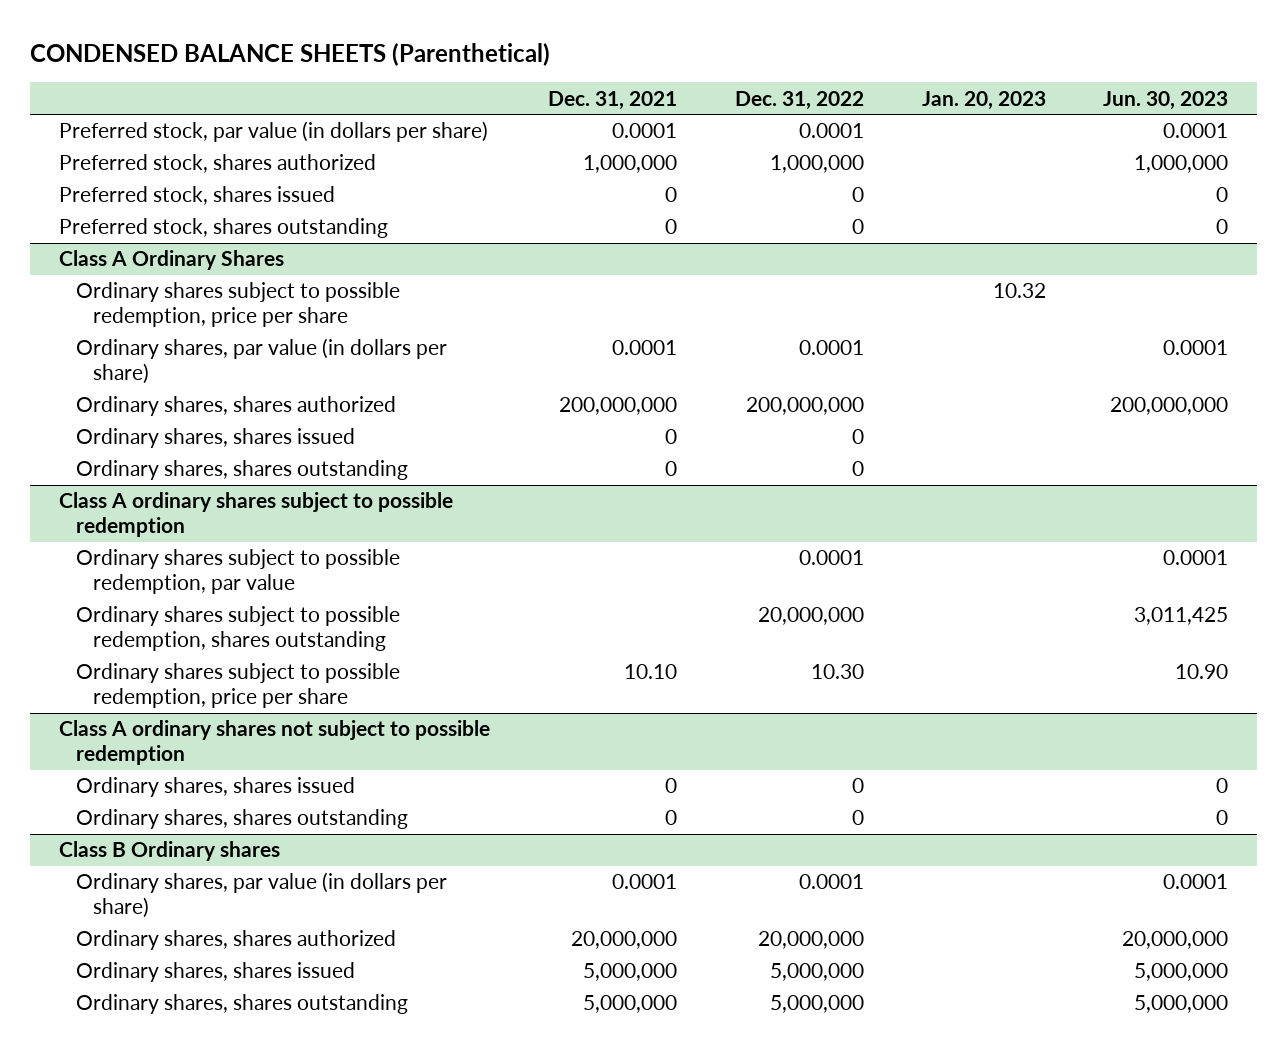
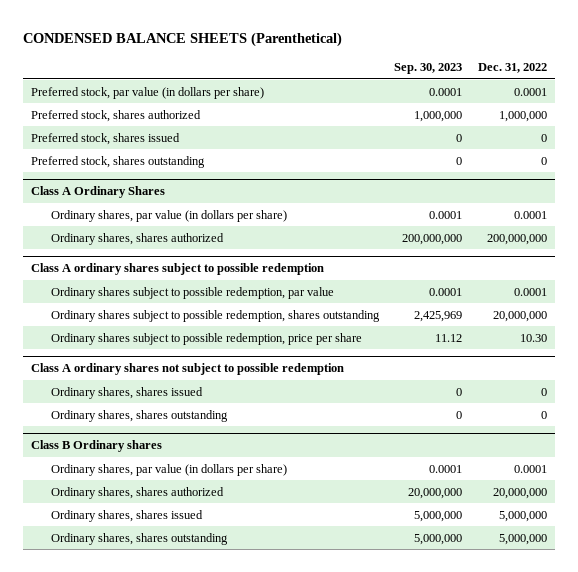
[547,90,677,110] Dec. 31, 2021 -> none
[921,90,1046,110] Jan. 20, 2023 -> none
[1103,90,1229,110] Jun. 30, 2023 -> none
none -> [394,62,463,74] Sep. 30, 2023
[75,282,400,328] Ordinary shares subject to possible redemption, price per share -> none
[75,428,355,449] Ordinary shares, shares issued -> none
[75,460,408,481] Ordinary shares, shares outstanding -> none

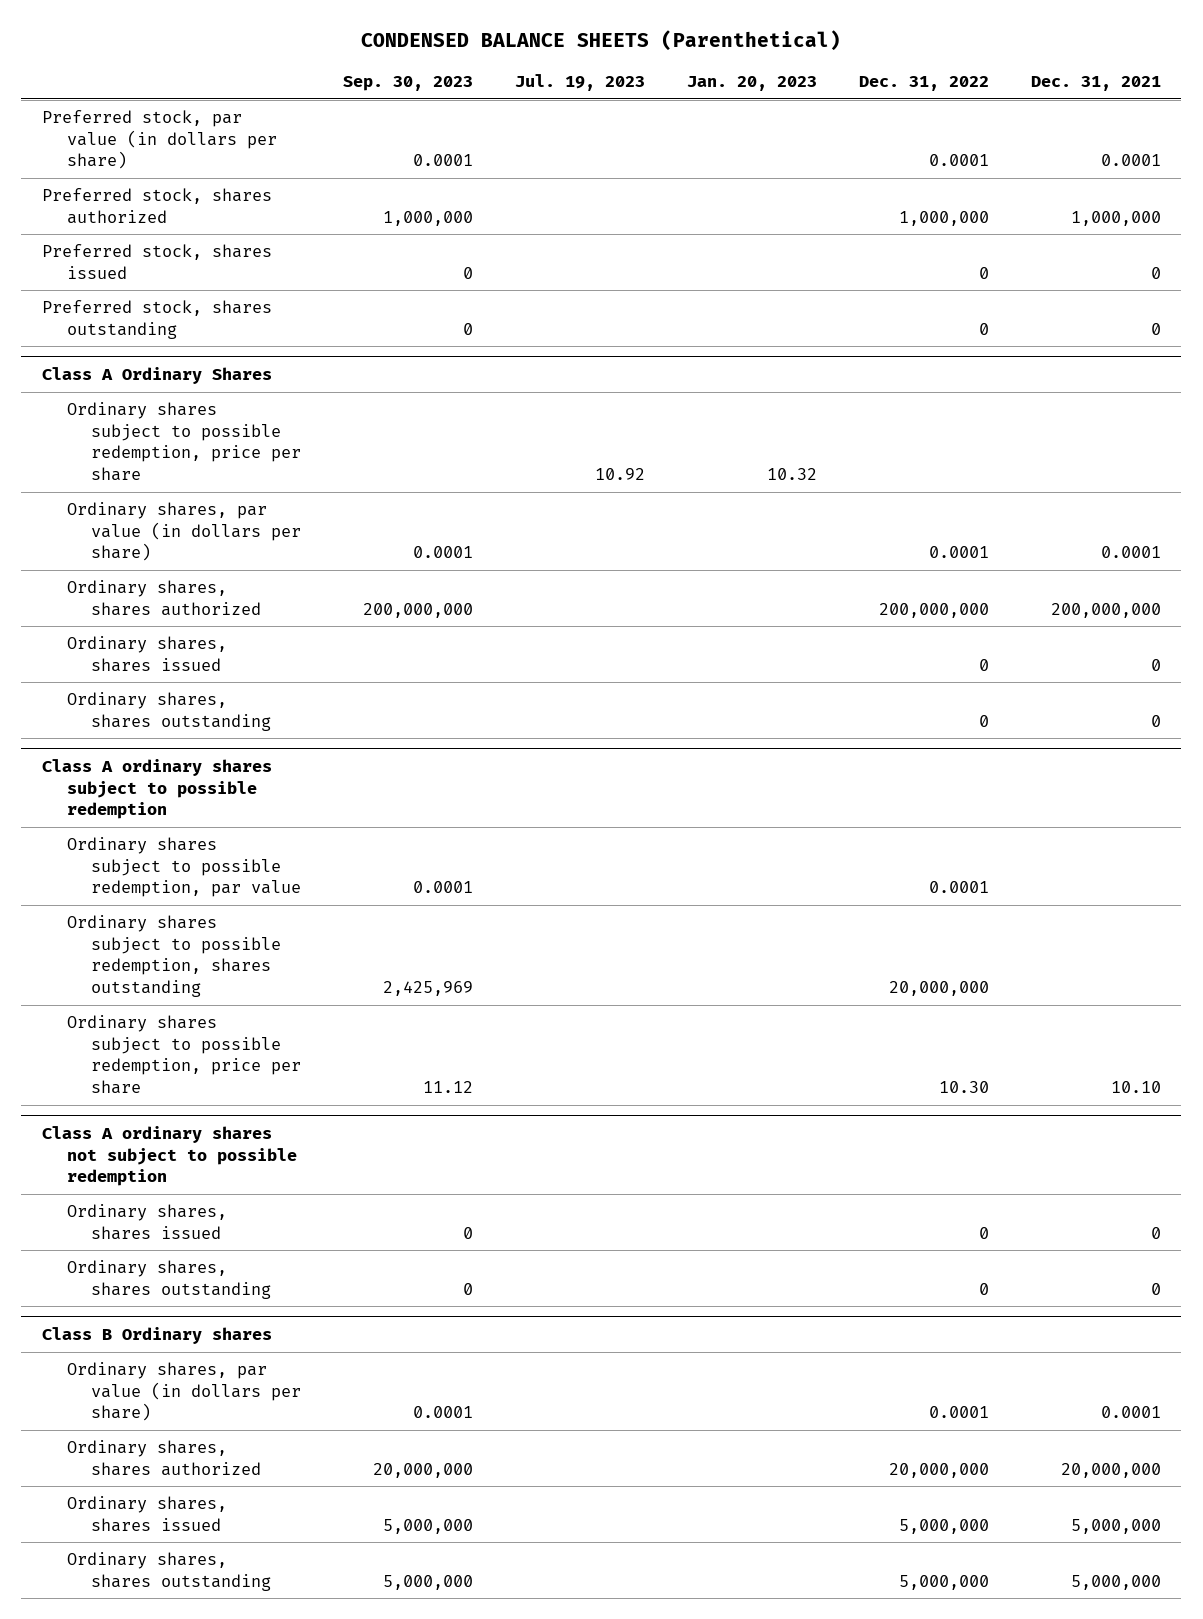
none -> [514,74,645,92] Jul. 19, 2023
none -> [686,76,817,92] Jan. 20, 2023
none -> [1030,76,1161,92] Dec. 31, 2021
none -> [66,402,302,481] Ordinary shares subject to possible redemption, price per share
none -> [66,636,227,672] Ordinary shares, shares issued
none -> [66,692,272,731] Ordinary shares, shares outstanding

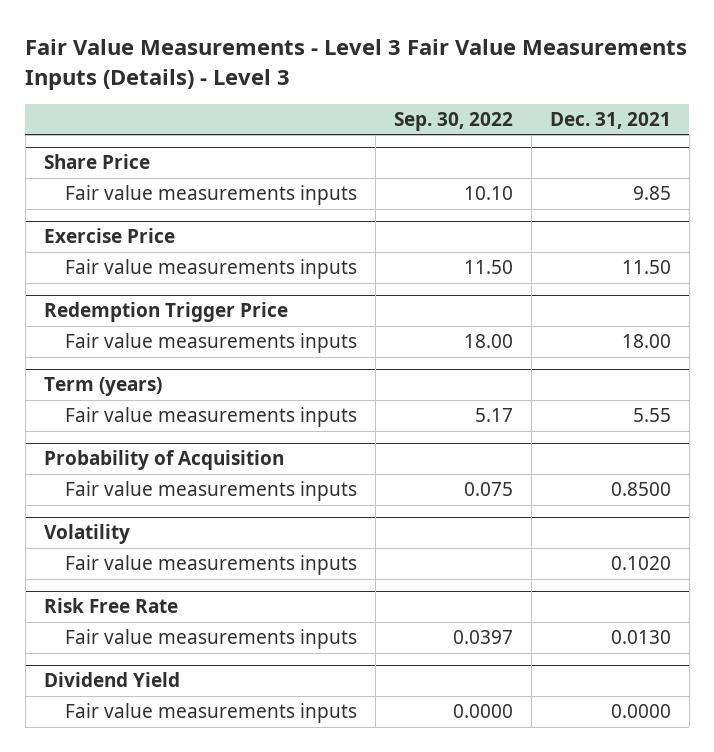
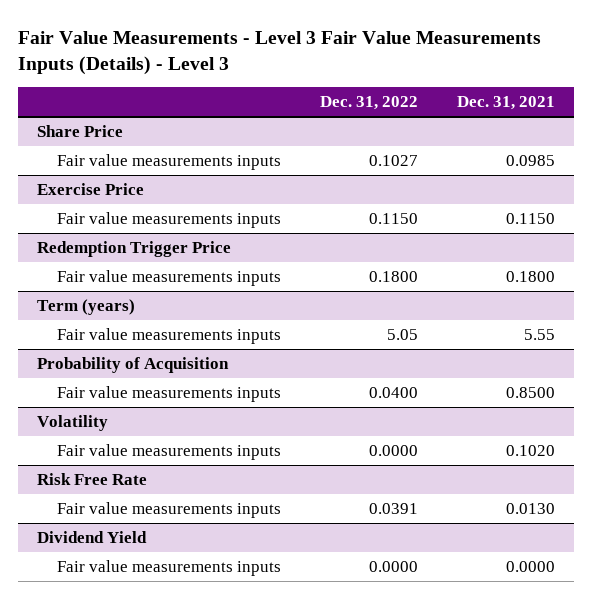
[393,111,513,131] Sep. 30, 2022 -> none
none -> [319,96,418,111] Dec. 31, 2022
[632,186,671,201] 9.85 -> [505,154,555,166] 0.0985
[621,260,671,275] 11.50 -> [505,212,555,224] 0.1150
[621,334,671,349] 18.00 -> [505,270,555,282] 0.1800

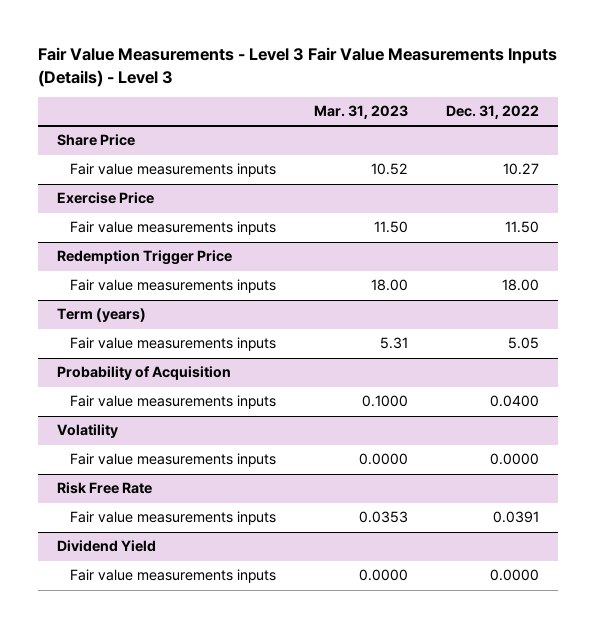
[456,96,555,111] Dec. 31, 2021 -> none
none -> [313,105,408,120] Mar. 31, 2023
[368,154,418,166] 0.1027 -> [502,163,539,176] 10.27
[368,212,418,224] 0.1150 -> [504,221,539,234] 11.50
[368,270,418,282] 0.1800 -> [501,279,539,292] 18.00

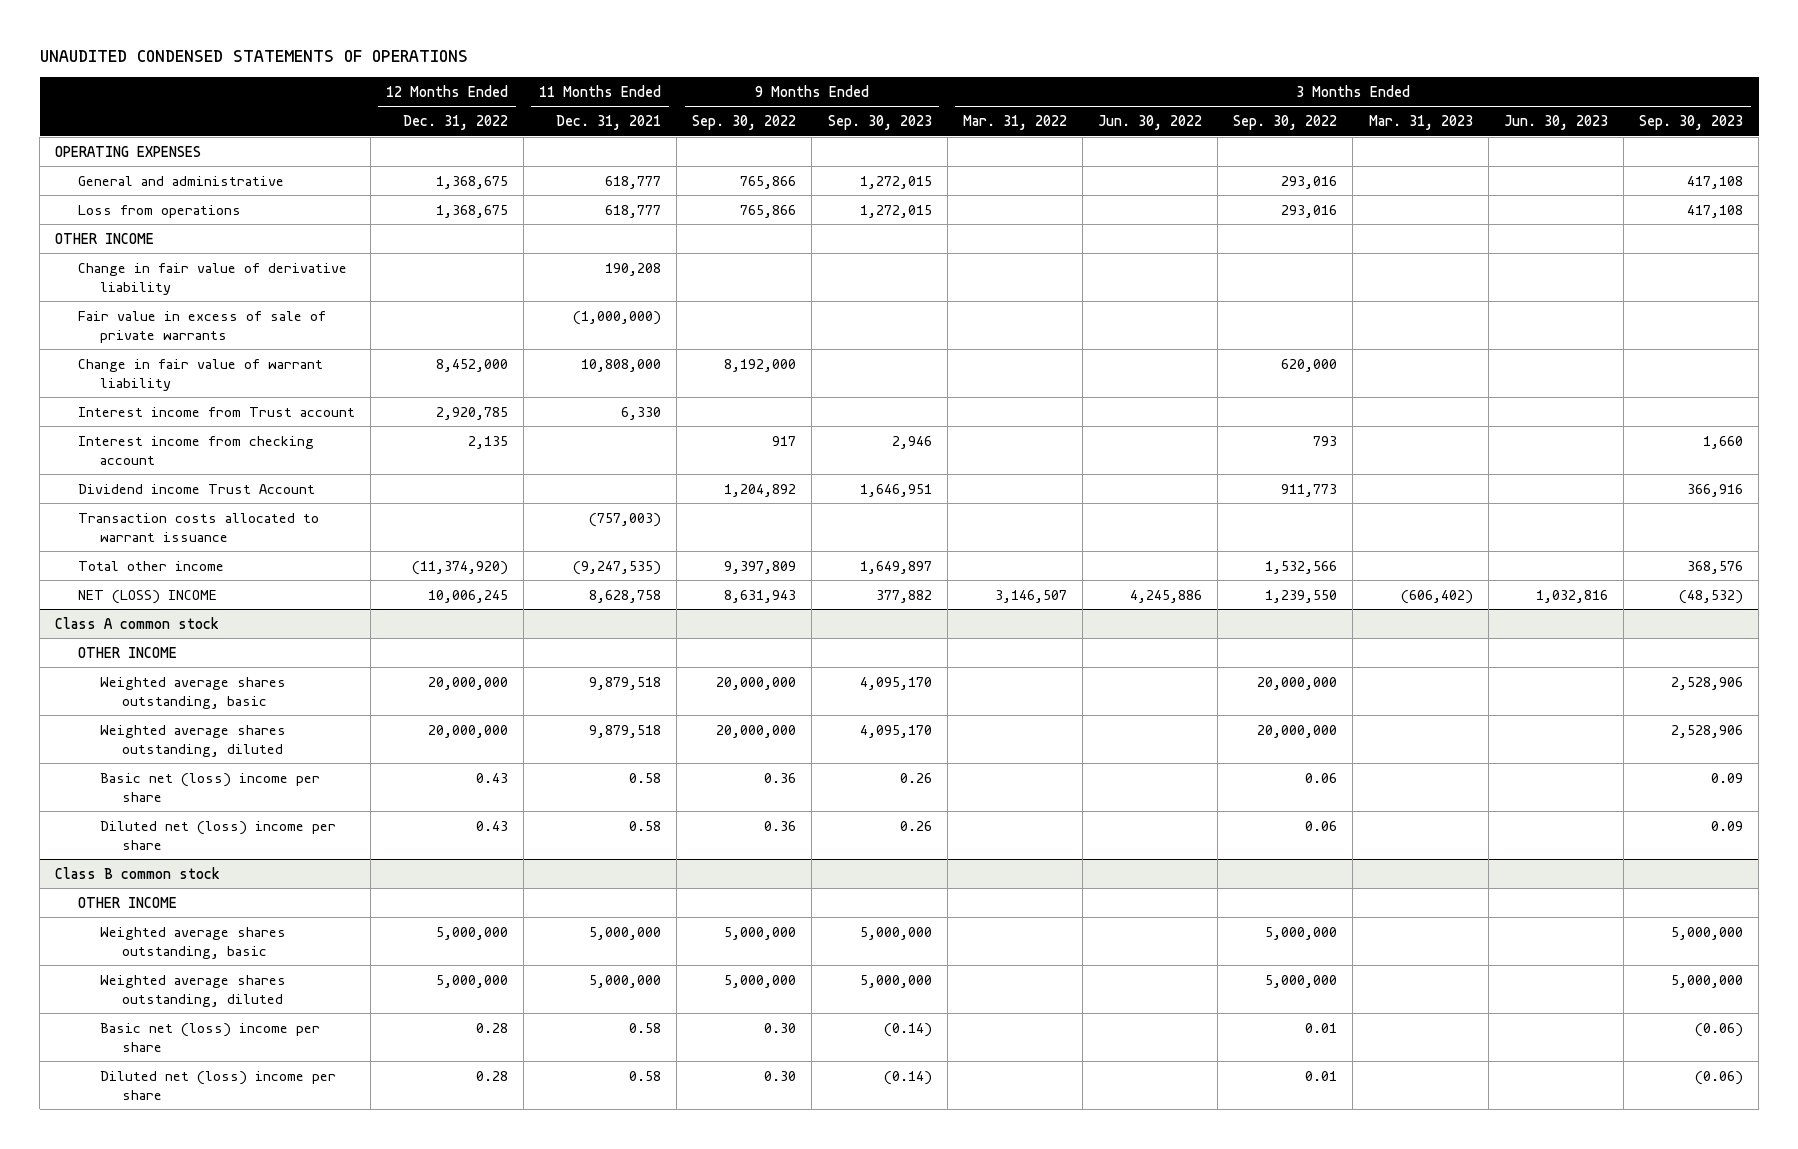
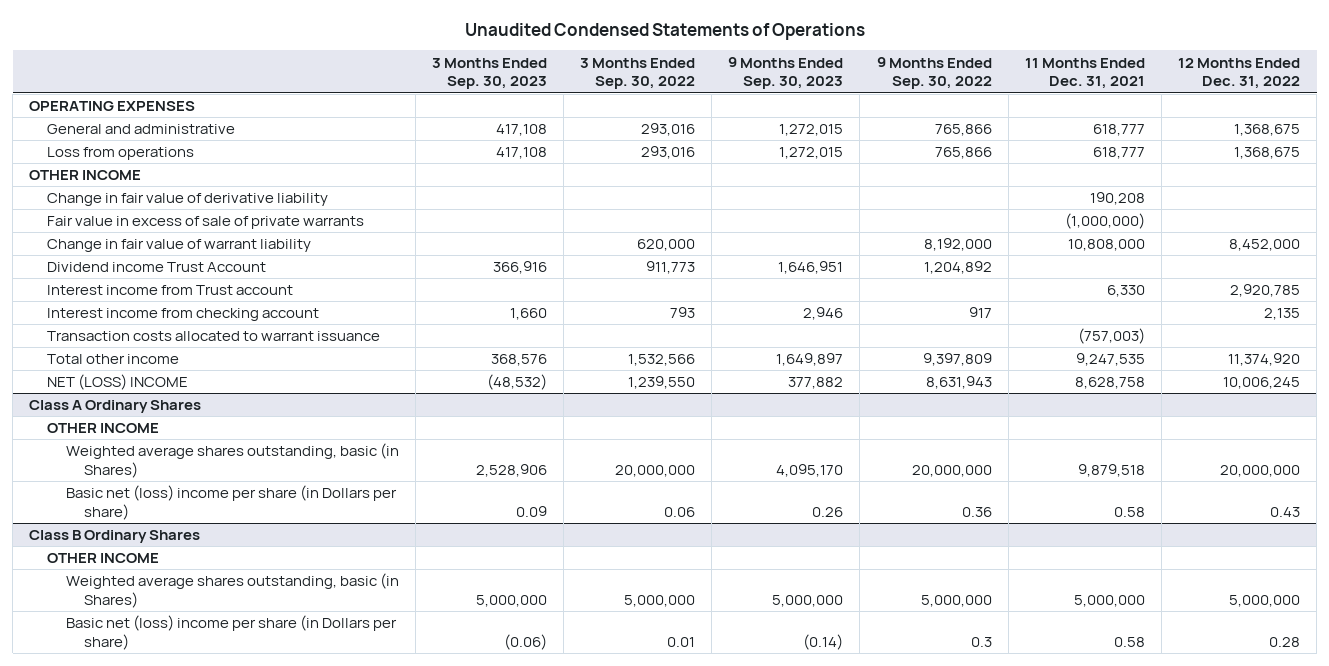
[39,50,468,63] UNAUDITED CONDENSED STATEMENTS OF OPERATIONS -> [464,22,865,40] Unaudited Condensed Statements of Operations
[962,115,1067,131] Mar. 31, 2022 -> none
[1098,115,1203,131] Jun. 30, 2022 -> none
[1368,115,1473,131] Mar. 31, 2023 -> none
[1503,115,1608,131] Jun. 30, 2023 -> none
[77,483,315,494] Dividend income Trust Account -> [47,262,267,273] Dividend income Trust Account
[411,560,508,575] (11,374,920) -> [1228,353,1301,367] 11,374,920
[573,560,662,575] (9,247,535) -> [1075,353,1145,367] 9,247,535
[55,616,220,629] Class A common stock -> [29,400,202,414] Class A Ordinary Shares
[99,724,286,757] Weighted average shares outstanding, diluted -> none
[99,820,336,850] Diluted net (loss) income per share -> none
[99,676,286,709] Weighted average shares outstanding, basic -> [65,443,399,478] Weighted average shares outstanding, basic (in Shares)
[99,772,320,802] Basic net (loss) income per share -> [65,485,397,520] Basic net (loss) income per share (in Dollars per share)
[55,866,221,879] Class B common stock -> [29,530,201,544] Class B Ordinary Shares
[99,974,286,1007] Weighted average shares outstanding, diluted -> none
[99,1070,336,1100] Diluted net (loss) income per share -> none
[99,926,286,959] Weighted average shares outstanding, basic -> [65,573,399,608] Weighted average shares outstanding, basic (in Shares)
[99,1022,320,1052] Basic net (loss) income per share -> [65,615,397,650] Basic net (loss) income per share (in Dollars per share)
[764,1022,797,1033] 0.30 -> [970,636,992,647] 0.3

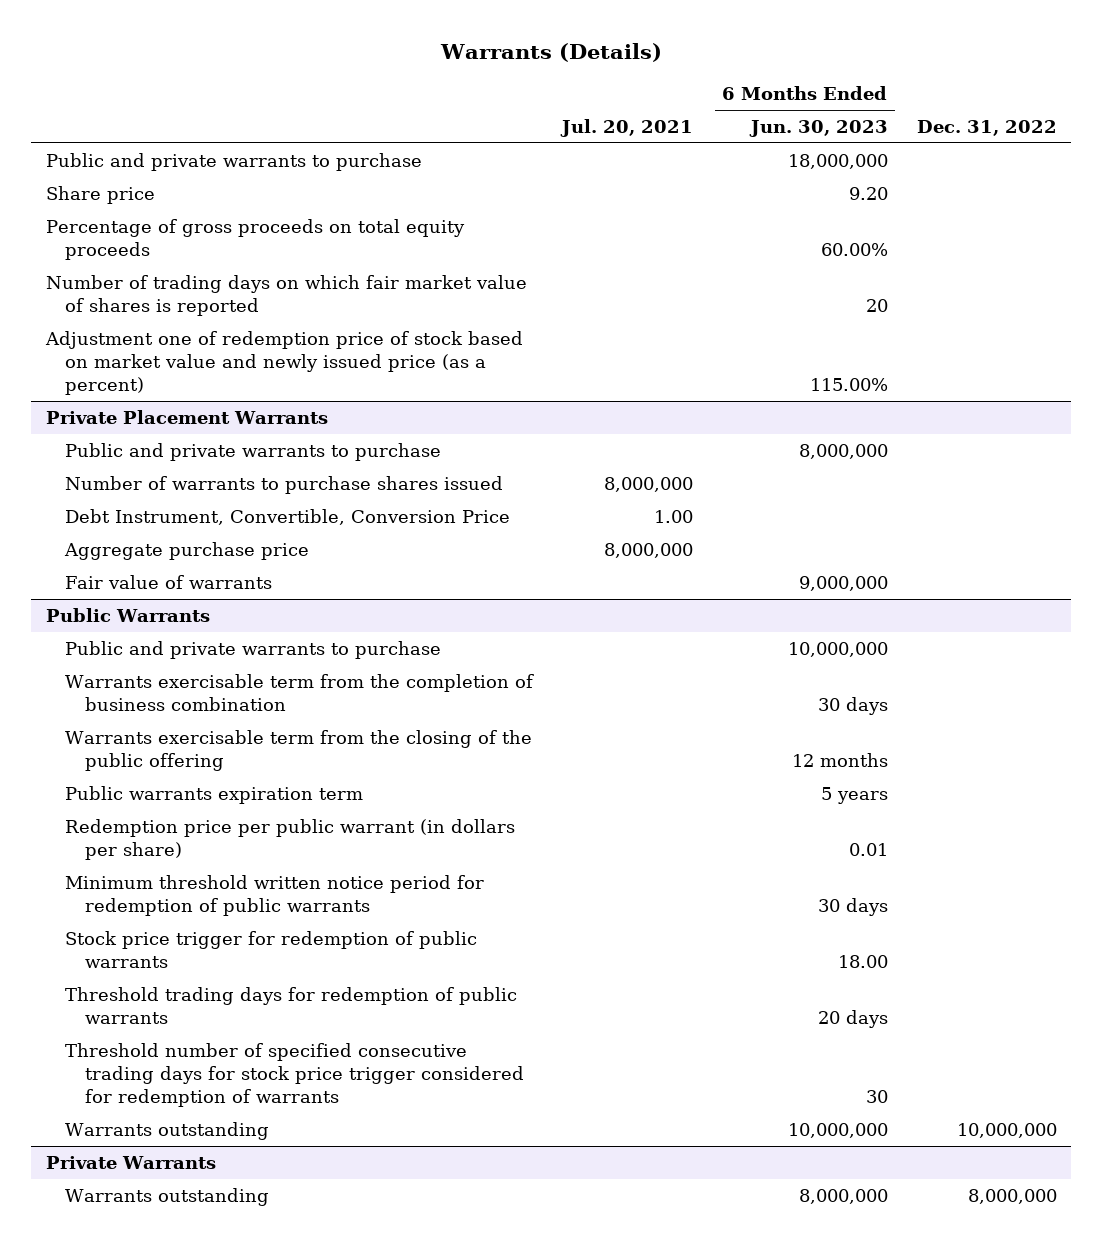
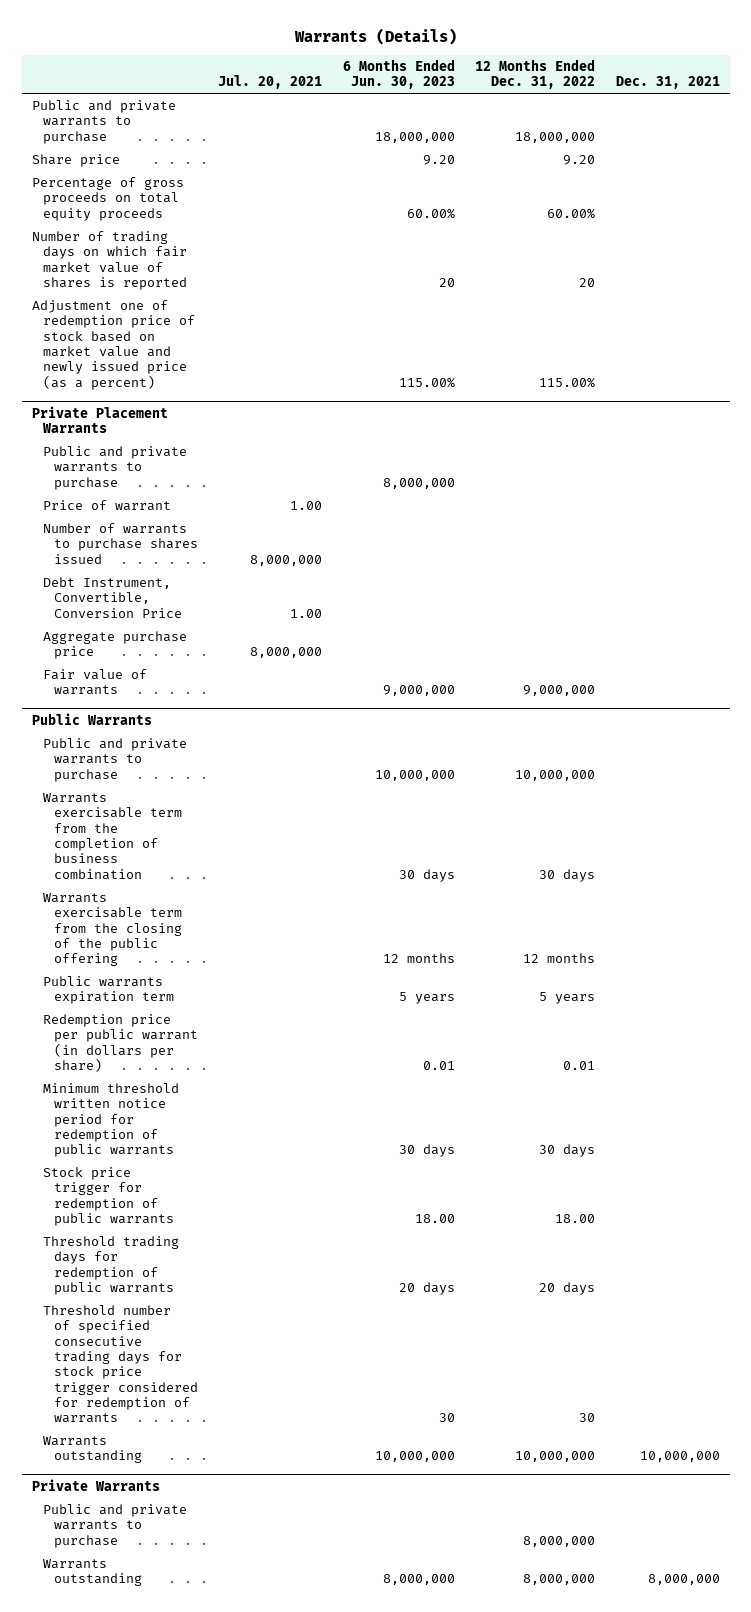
[916,120,1057,137] Dec. 31, 2022 -> none
none -> [475,59,596,90] 12 Months Ended Dec. 31, 2022
none -> [615,76,720,90] Dec. 31, 2021
none -> [42,500,171,512] Price of warrant
none -> [42,1504,187,1548] Public and private warrants to purchase

